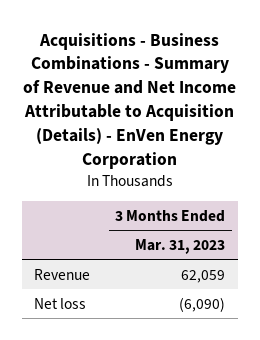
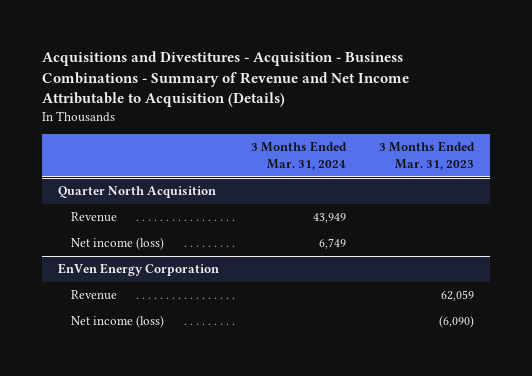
[22,32,236,169] Acquisitions - Business Combinations - Summary of Revenue and Net Income Attributable to Acquisition (Details) - EnVen Energy Corporation -> [41,51,409,108] Acquisitions and Divestitures - Acquisition - Business Combinations - Summary of Revenue and Net Income Attributable to Acquisition (Details)
none -> [251,141,348,171] 3 Months Ended Mar. 31, 2024
none -> [58,186,217,199] Quarter North Acquisition
none -> [70,212,117,223] Revenue
none -> [70,237,164,251] Net income (loss)
none -> [58,263,220,277] EnVen Energy Corporation
[34,297,87,309] Net loss -> [70,315,164,329] Net income (loss)

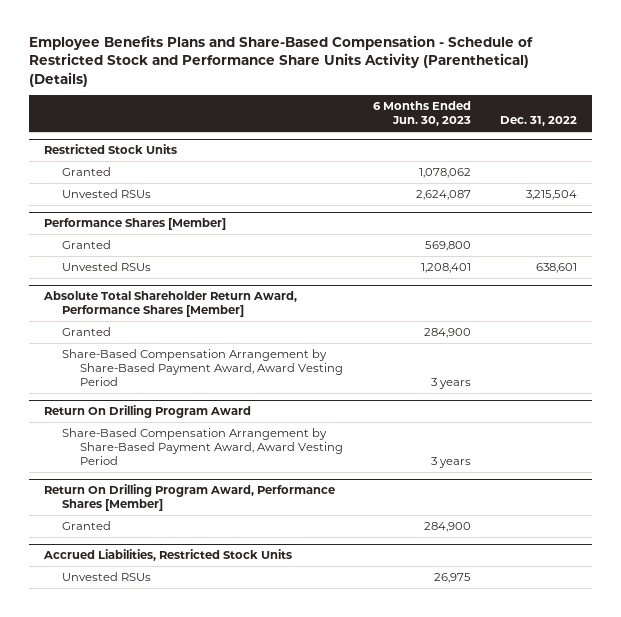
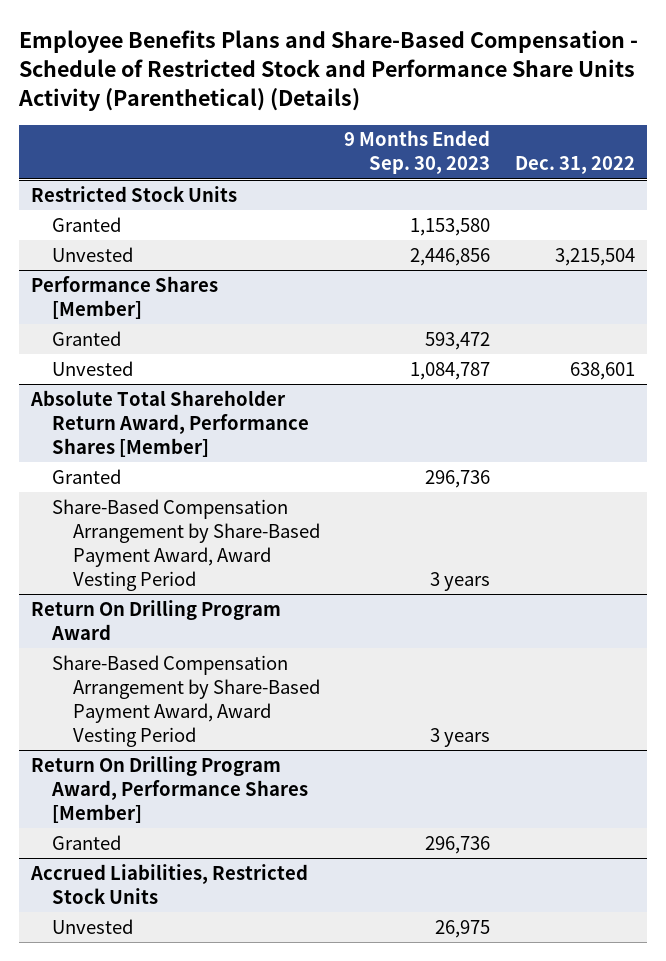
[372,101,471,127] 6 Months Ended Jun. 30, 2023 -> none
none -> [344,130,491,175] 9 Months Ended Sep. 30, 2023
[61,188,151,198] Unvested RSUs -> [52,246,134,262] Unvested
[61,261,151,271] Unvested RSUs -> [52,360,134,376] Unvested
[61,571,151,581] Unvested RSUs -> [52,918,134,934] Unvested

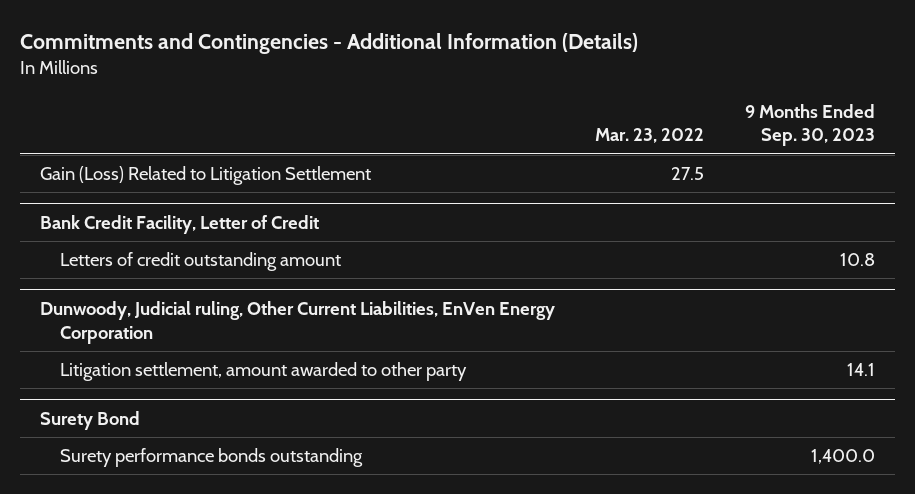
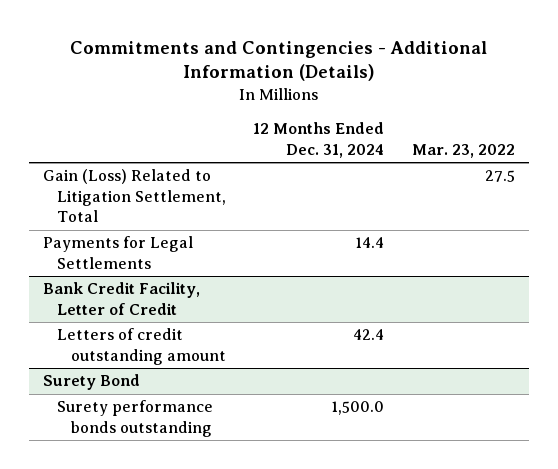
[744,103,875,147] 9 Months Ended Sep. 30, 2023 -> none
none -> [253,122,385,158] 12 Months Ended Dec. 31, 2024
[39,166,371,186] Gain (Loss) Related to Litigation Settlement -> [42,169,226,223] Gain (Loss) Related to Litigation Settlement, Total
none -> [42,236,193,269] Payments for Legal Settlements
[39,300,555,344] Dunwoody, Judicial ruling, Other Current Liabilities, EnVen Energy Corporation -> none
[60,362,468,382] Litigation settlement, amount awarded to other party -> none

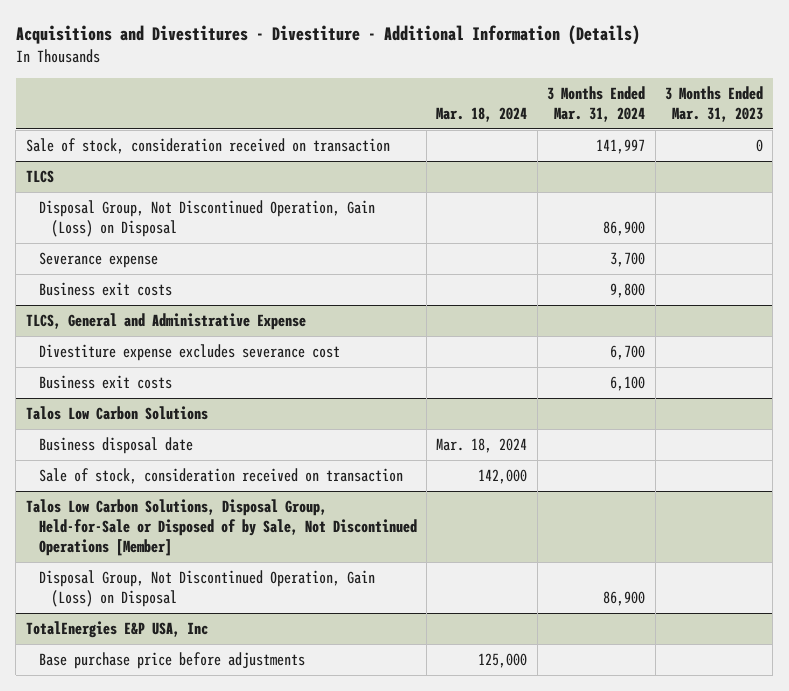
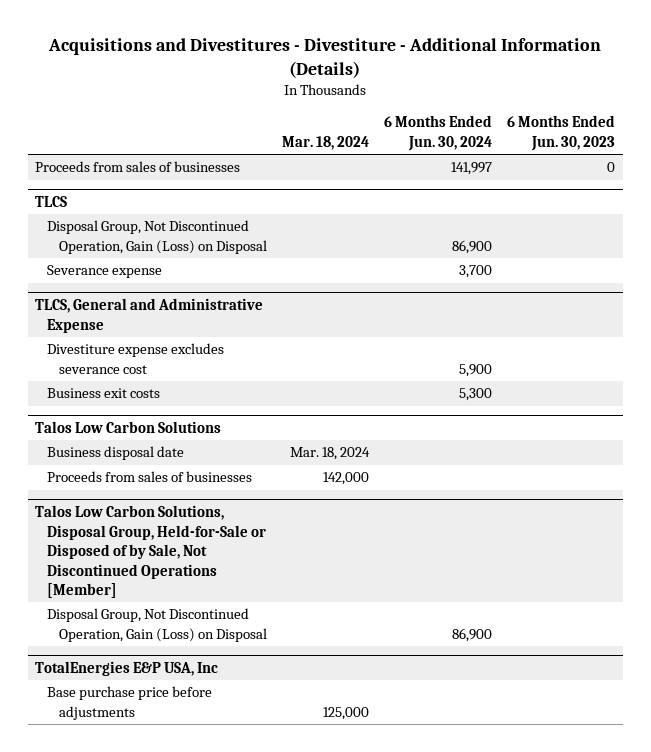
[547,85,646,122] 3 Months Ended Mar. 31, 2024 -> none
[664,85,763,122] 3 Months Ended Mar. 31, 2023 -> none
none -> [384,115,493,151] 6 Months Ended Jun. 30, 2024
none -> [507,115,616,151] 6 Months Ended Jun. 30, 2023
[25,138,390,155] Sale of stock, consideration received on transaction -> [35,161,241,173] Proceeds from sales of businesses
[38,282,172,297] Business exit costs -> none
[38,468,403,485] Sale of stock, consideration received on transaction -> [47,471,253,483] Proceeds from sales of businesses

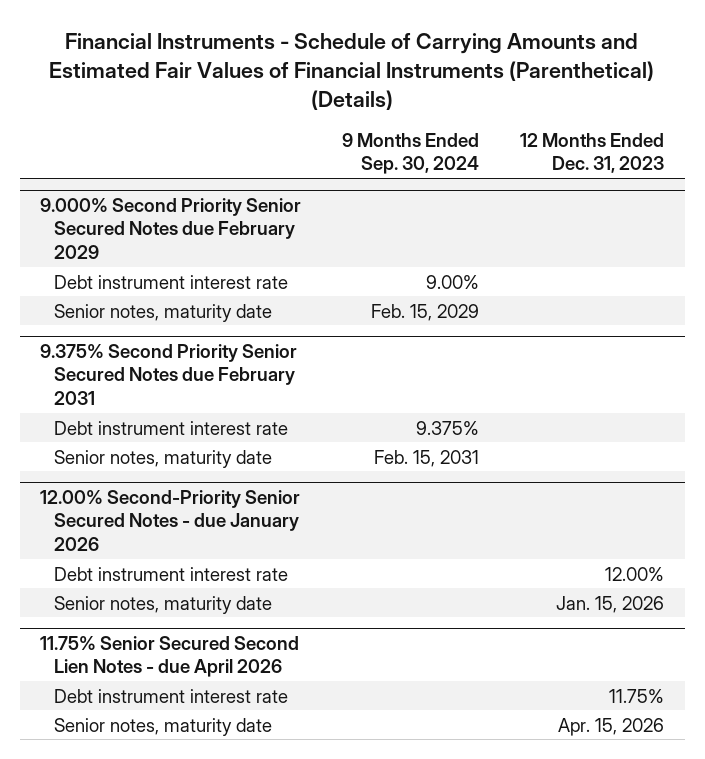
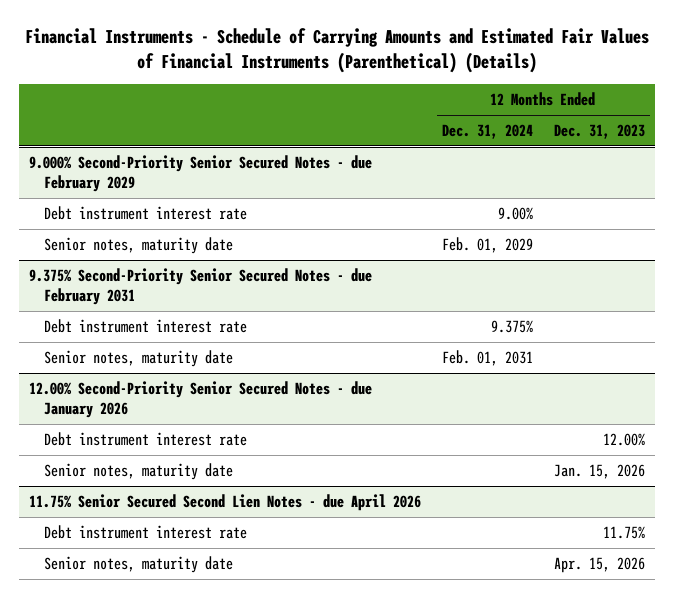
[342,133,480,175] 9 Months Ended Sep. 30, 2024 -> none
none -> [441,124,533,140] Dec. 31, 2024
[40,198,302,259] 9.000% Second Priority Senior Secured Notes due February 2029 -> [29,155,373,193] 9.000% Second-Priority Senior Secured Notes - due February 2029
[40,344,298,405] 9.375% Second Priority Senior Secured Notes due February 2031 -> [29,268,373,306] 9.375% Second-Priority Senior Secured Notes - due February 2031

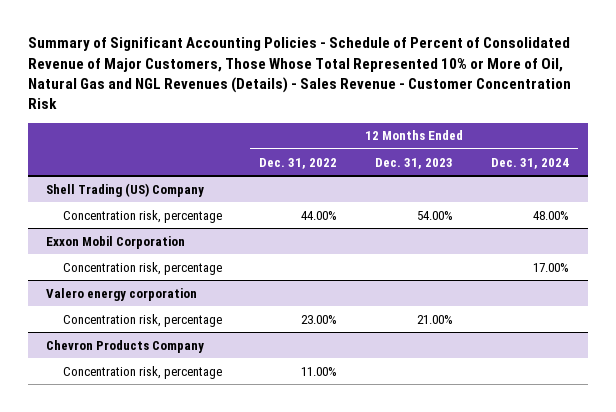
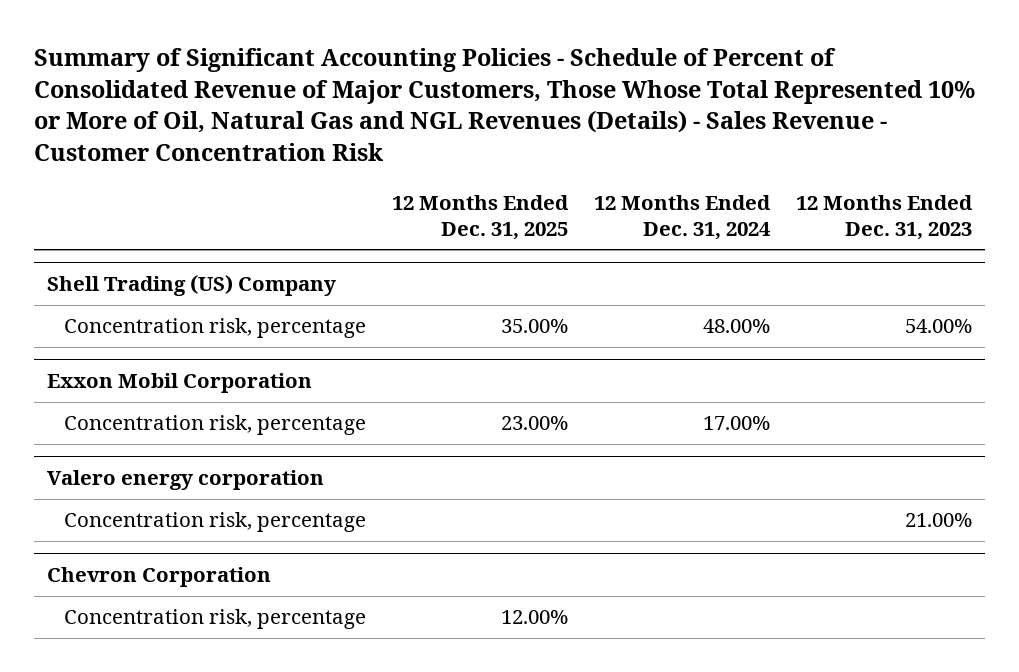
[259,157,338,169] Dec. 31, 2022 -> none
none -> [392,195,570,240] 12 Months Ended Dec. 31, 2025
[46,339,205,353] Chevron Products Company -> [46,567,271,588] Chevron Corporation

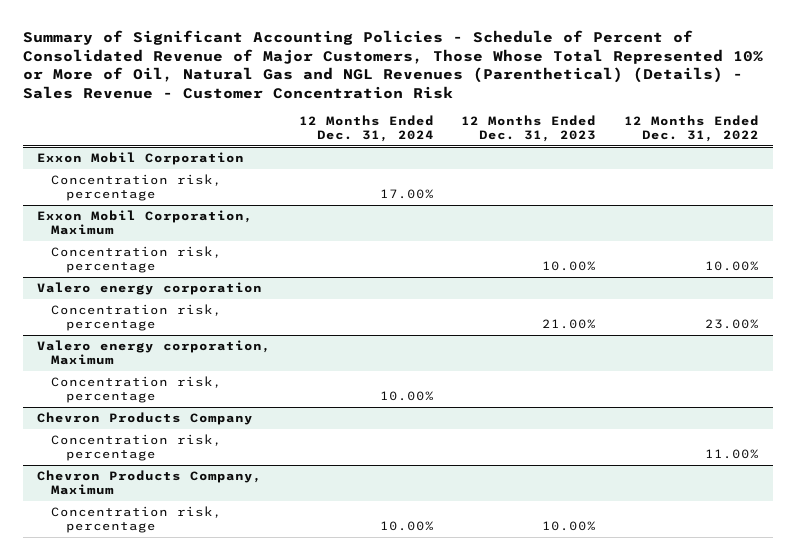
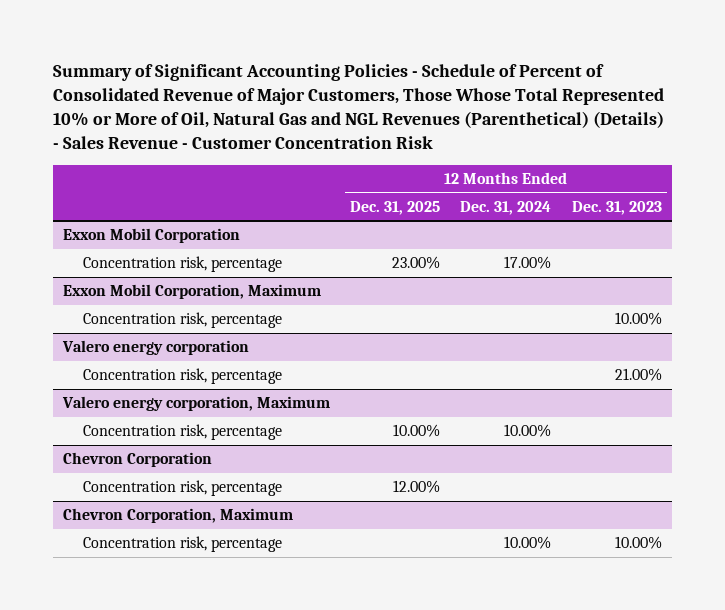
[624,115,760,143] 12 Months Ended Dec. 31, 2022 -> none
none -> [350,200,441,215] Dec. 31, 2025
[37,412,254,426] Chevron Products Company -> [62,452,212,468] Chevron Corporation
[37,470,263,496] Chevron Products Company, Maximum -> [62,508,293,524] Chevron Corporation, Maximum

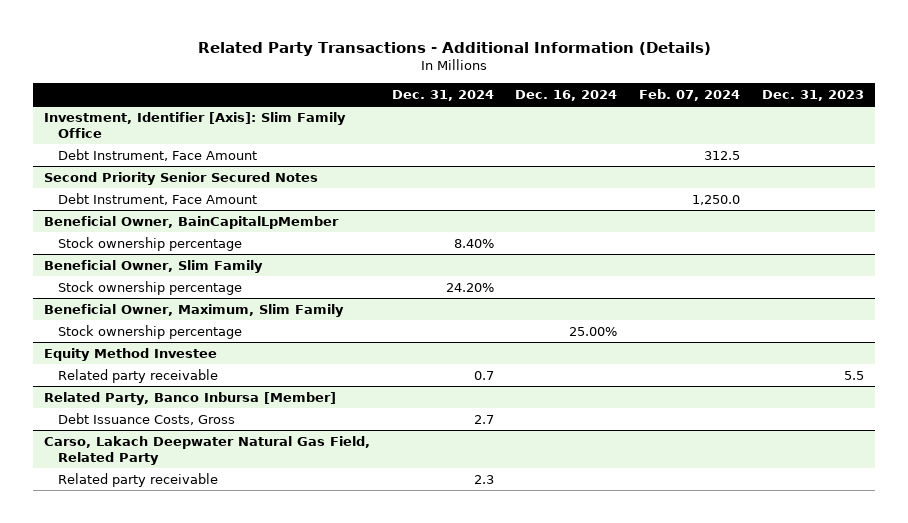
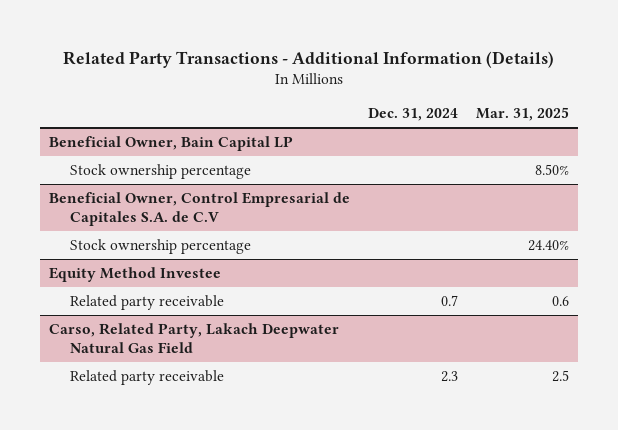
[515,89,618,101] Dec. 16, 2024 -> none
[639,88,741,101] Feb. 07, 2024 -> none
[761,89,864,101] Dec. 31, 2023 -> none
none -> [476,107,570,122] Mar. 31, 2025
[43,111,346,138] Investment, Identifier [Axis]: Slim Family Office -> none
[57,148,257,161] Debt Instrument, Face Amount -> none
[43,171,318,185] Second Priority Senior Secured Notes -> none
[57,192,257,205] Debt Instrument, Face Amount -> none
[43,215,339,229] Beneficial Owner, BainCapitalLpMember -> none
[57,236,242,251] Stock ownership percentage -> none
[43,259,263,273] Beneficial Owner, Slim Family -> none
[57,280,242,295] Stock ownership percentage -> none
[43,303,344,317] Beneficial Owner, Maximum, Slim Family -> none
[57,324,242,339] Stock ownership percentage -> none
none -> [49,135,294,151] Beneficial Owner, Bain Capital LP
none -> [70,163,252,179] Stock ownership percentage
none -> [49,191,351,226] Beneficial Owner, Control Empresarial de Capitales S.A. de C.V
none -> [70,238,252,254] Stock ownership percentage
[43,391,336,405] Related Party, Banco Inbursa [Member] -> none
[57,412,235,425] Debt Issuance Costs, Gross -> none
[43,435,370,465] Carso, Lakach Deepwater Natural Gas Field, Related Party -> [49,322,340,353] Carso, Related Party, Lakach Deepwater Natural Gas Field

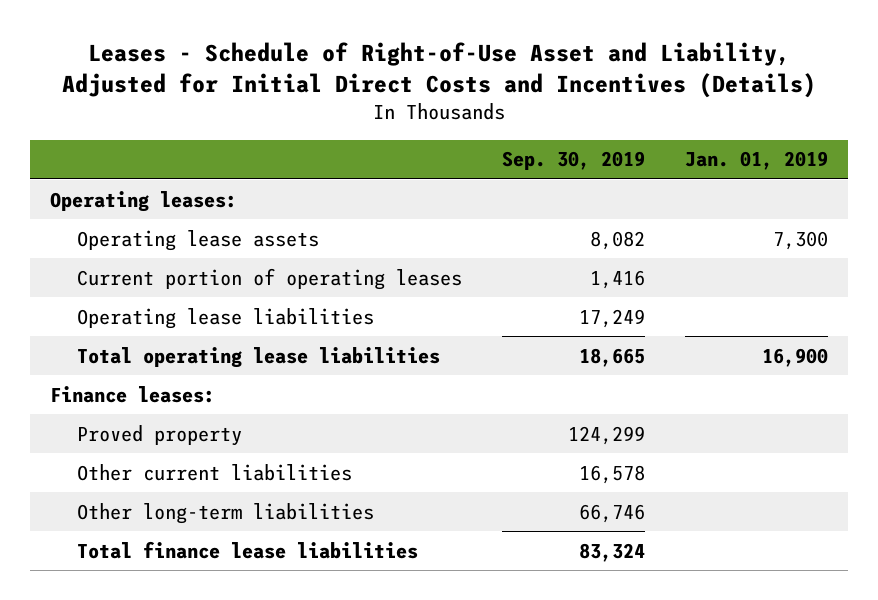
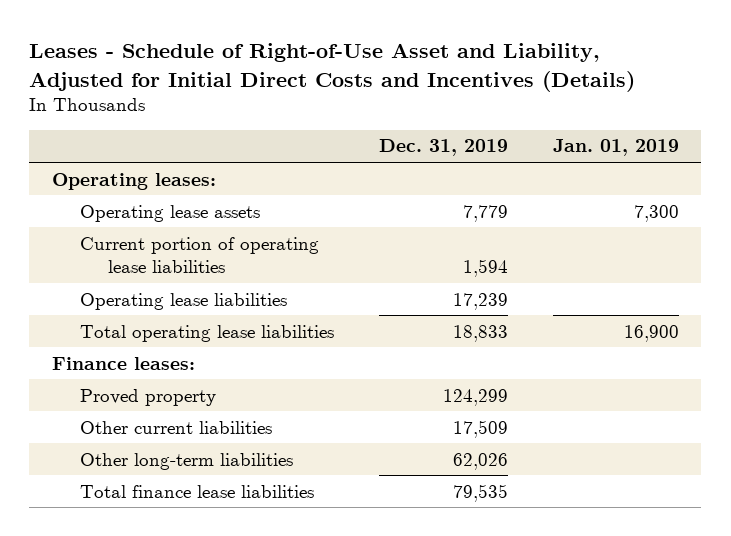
[501,151,645,171] Sep. 30, 2019 -> none
none -> [378,139,508,157] Dec. 31, 2019
[76,267,462,290] Current portion of operating leases -> [79,236,319,274] Current portion of operating lease liabilities

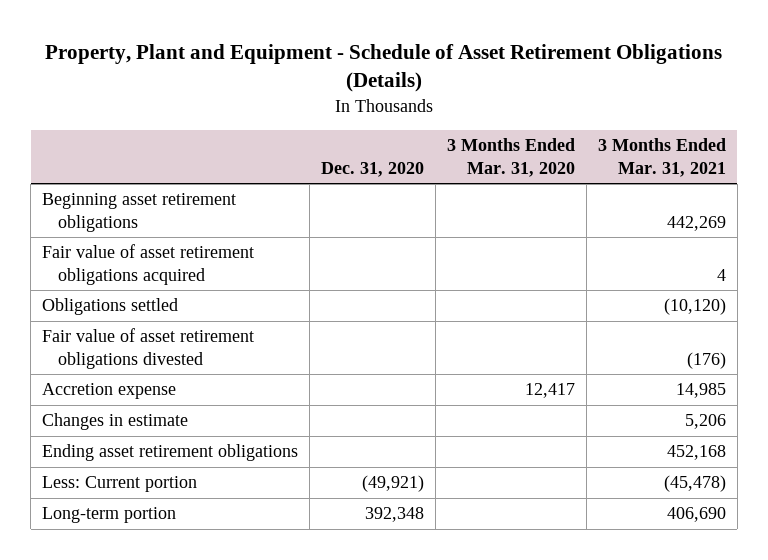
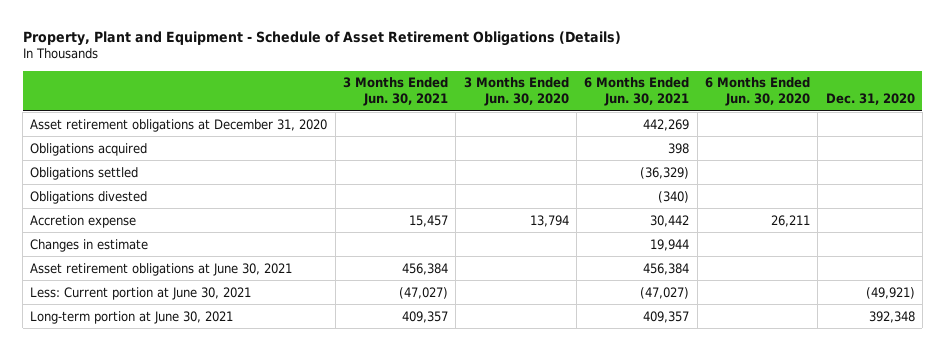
[446,138,575,177] 3 Months Ended Mar. 31, 2020 -> none
[597,138,726,177] 3 Months Ended Mar. 31, 2021 -> none
none -> [343,77,449,107] 3 Months Ended Jun. 30, 2021
none -> [463,77,569,107] 3 Months Ended Jun. 30, 2020
none -> [584,77,690,107] 6 Months Ended Jun. 30, 2021
none -> [704,77,810,107] 6 Months Ended Jun. 30, 2020
[42,244,255,285] Fair value of asset retirement obligations acquired -> none
[42,193,237,232] Beginning asset retirement obligations -> [30,118,328,132] Asset retirement obligations at December 31, 2020
none -> [30,142,148,156] Obligations acquired
[42,328,255,369] Fair value of asset retirement obligations divested -> none
none -> [30,190,148,204] Obligations divested
[42,444,299,462] Ending asset retirement obligations -> [30,262,293,276] Asset retirement obligations at June 30, 2021
[42,476,198,493] Less: Current portion -> [30,286,252,300] Less: Current portion at June 30, 2021
[42,507,177,524] Long-term portion -> [30,310,234,324] Long-term portion at June 30, 2021

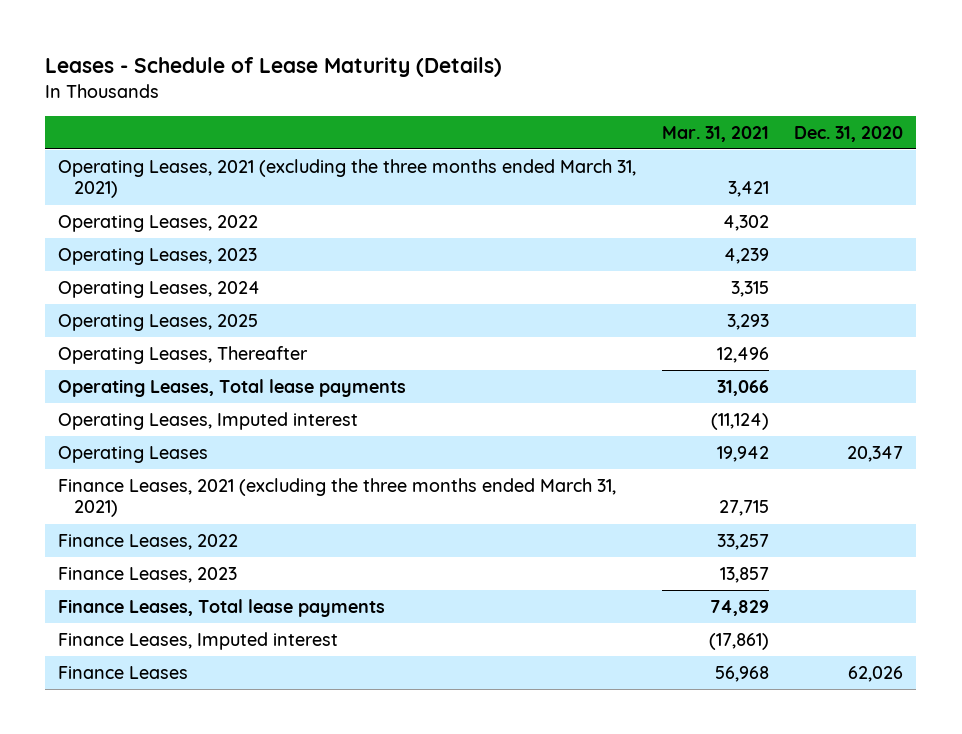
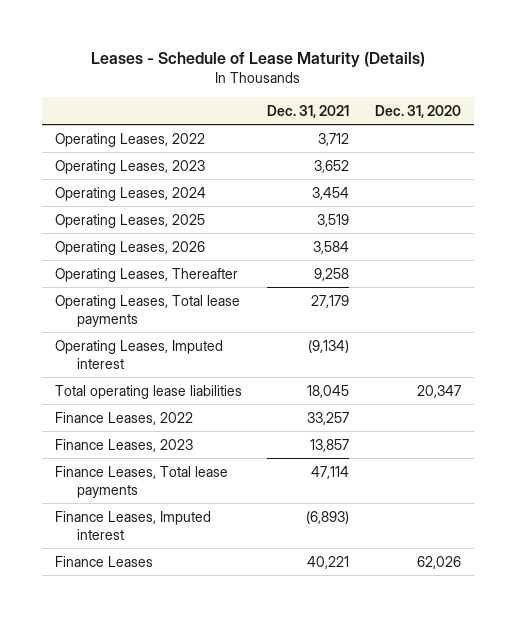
[661,125,769,142] Mar. 31, 2021 -> none
none -> [267,104,350,118] Dec. 31, 2021
[58,158,637,199] Operating Leases, 2021 (excluding the three months ended March 31, 2021) -> none
none -> [54,240,205,255] Operating Leases, 2026
[58,477,617,518] Finance Leases, 2021 (excluding the three months ended March 31, 2021) -> none
[58,445,209,463] Operating Leases -> [54,384,242,399] Total operating lease liabilities

